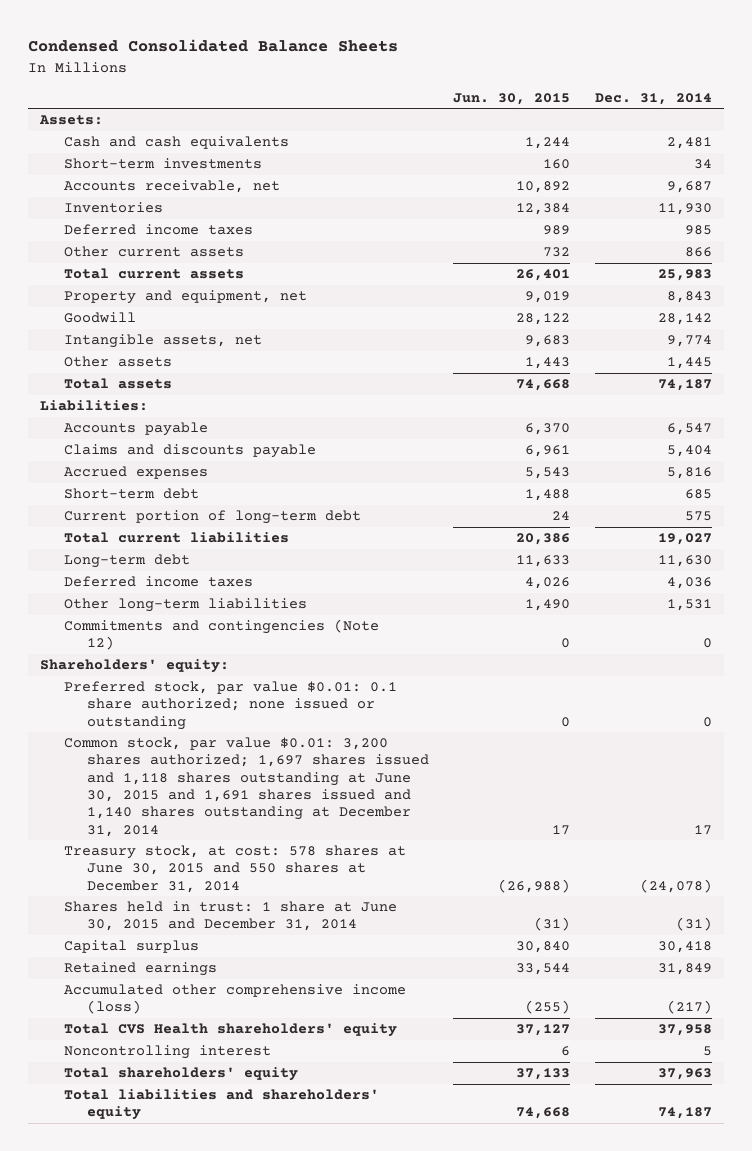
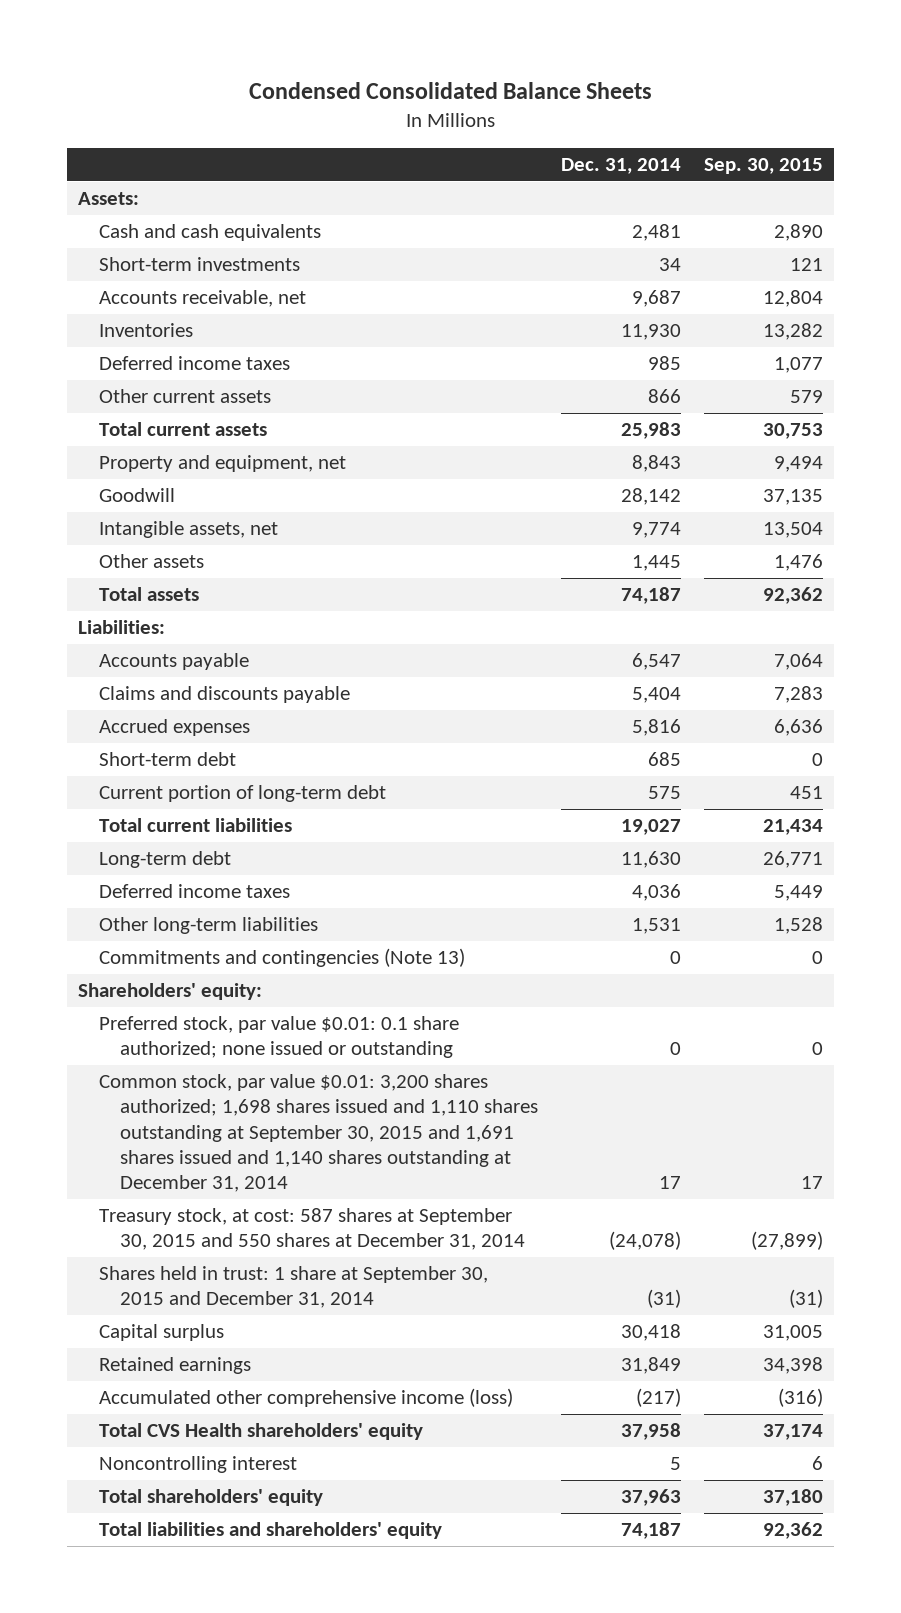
[453,92,571,105] Jun. 30, 2015 -> none
none -> [703,158,823,175] Sep. 30, 2015
[63,619,379,651] Commitments and contingencies (Note 12) -> [99,948,466,968] Commitments and contingencies (Note 13)
[63,737,430,837] Common stock, par value $0.01: 3,200 shares authorized; 1,697 shares issued and 1,118 shares outstanding at June 30, 2015 and 1,691 shares issued and 1,140 shares outstanding at December 31, 2014 -> [99,1074,539,1192] Common stock, par value $0.01: 3,200 shares authorized; 1,698 shares issued and 1,110 shares outstanding at September 30, 2015 and 1,691 shares issued and 1,140 shares outstanding at December 31, 2014
[63,845,406,893] Treasury stock, at cost: 578 shares at June 30, 2015 and 550 shares at December 31, 2014 -> [99,1208,526,1251] Treasury stock, at cost: 587 shares at September 30, 2015 and 550 shares at December 31, 2014
[63,901,397,932] Shares held in trust: 1 share at June 30, 2015 and December 31, 2014 -> [99,1266,489,1309] Shares held in trust: 1 share at September 30, 2015 and December 31, 2014

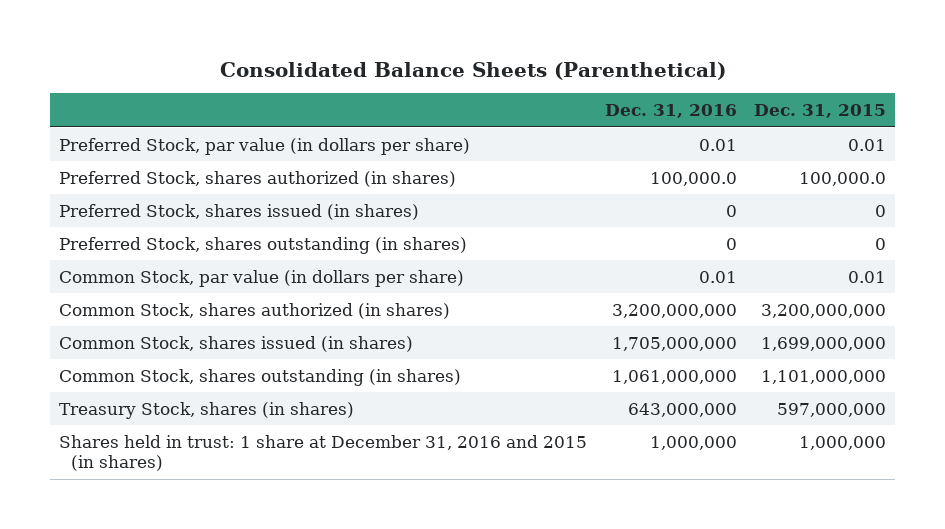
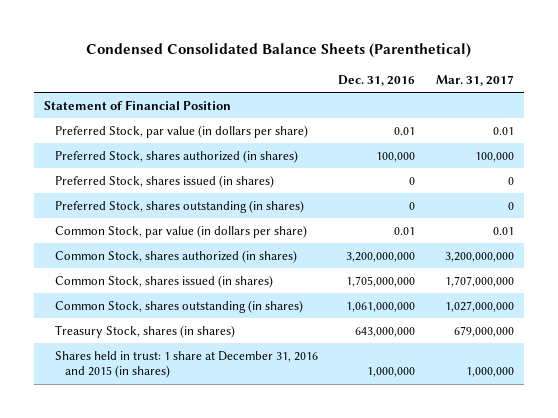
[219,61,726,80] Consolidated Balance Sheets (Parenthetical) -> [86,43,472,59] Condensed Consolidated Balance Sheets (Parenthetical)
[753,104,886,119] Dec. 31, 2015 -> none
none -> [435,75,514,87] Mar. 31, 2017
none -> [44,99,232,110] Statement of Financial Position
[649,171,737,186] 100,000.0 -> [376,151,416,162] 100,000

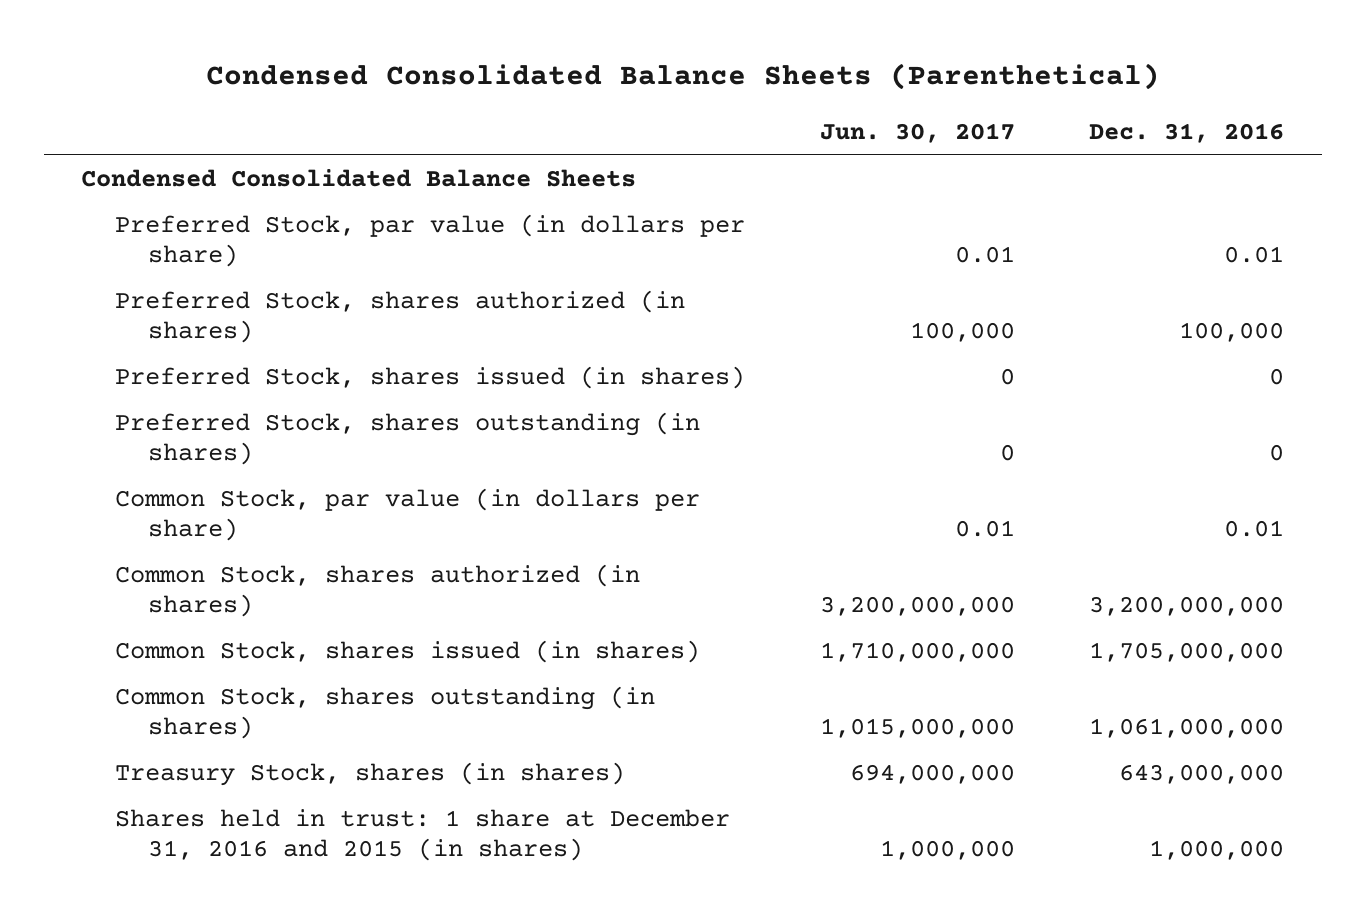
[435,75,514,87] Mar. 31, 2017 -> none
none -> [819,123,1015,144] Jun. 30, 2017
[44,99,232,110] Statement of Financial Position -> [81,169,637,188] Condensed Consolidated Balance Sheets

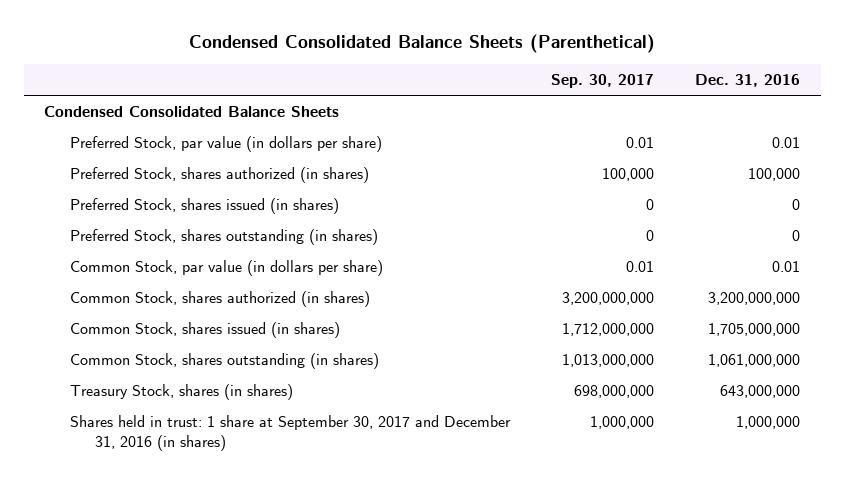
[819,123,1015,144] Jun. 30, 2017 -> none
none -> [550,74,654,89] Sep. 30, 2017
[114,809,730,862] Shares held in trust: 1 share at December 31, 2016 and 2015 (in shares) -> [69,415,511,452] Shares held in trust: 1 share at September 30, 2017 and December 31, 2016 (in shares)

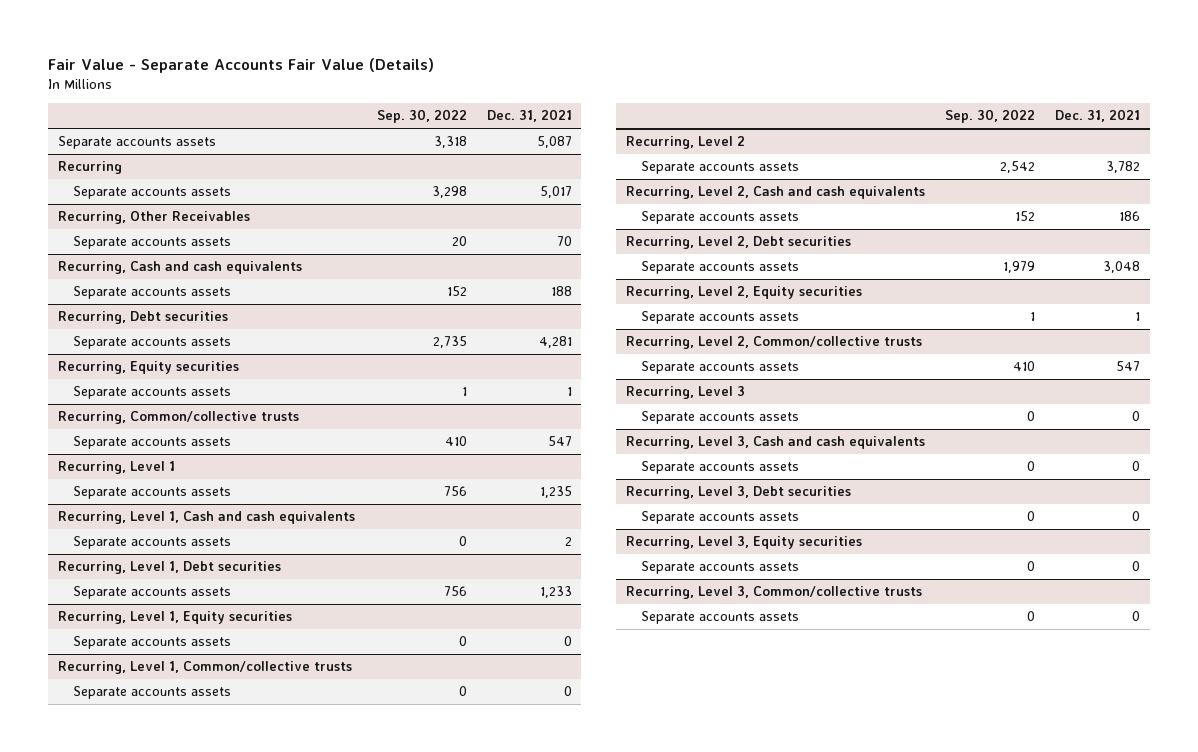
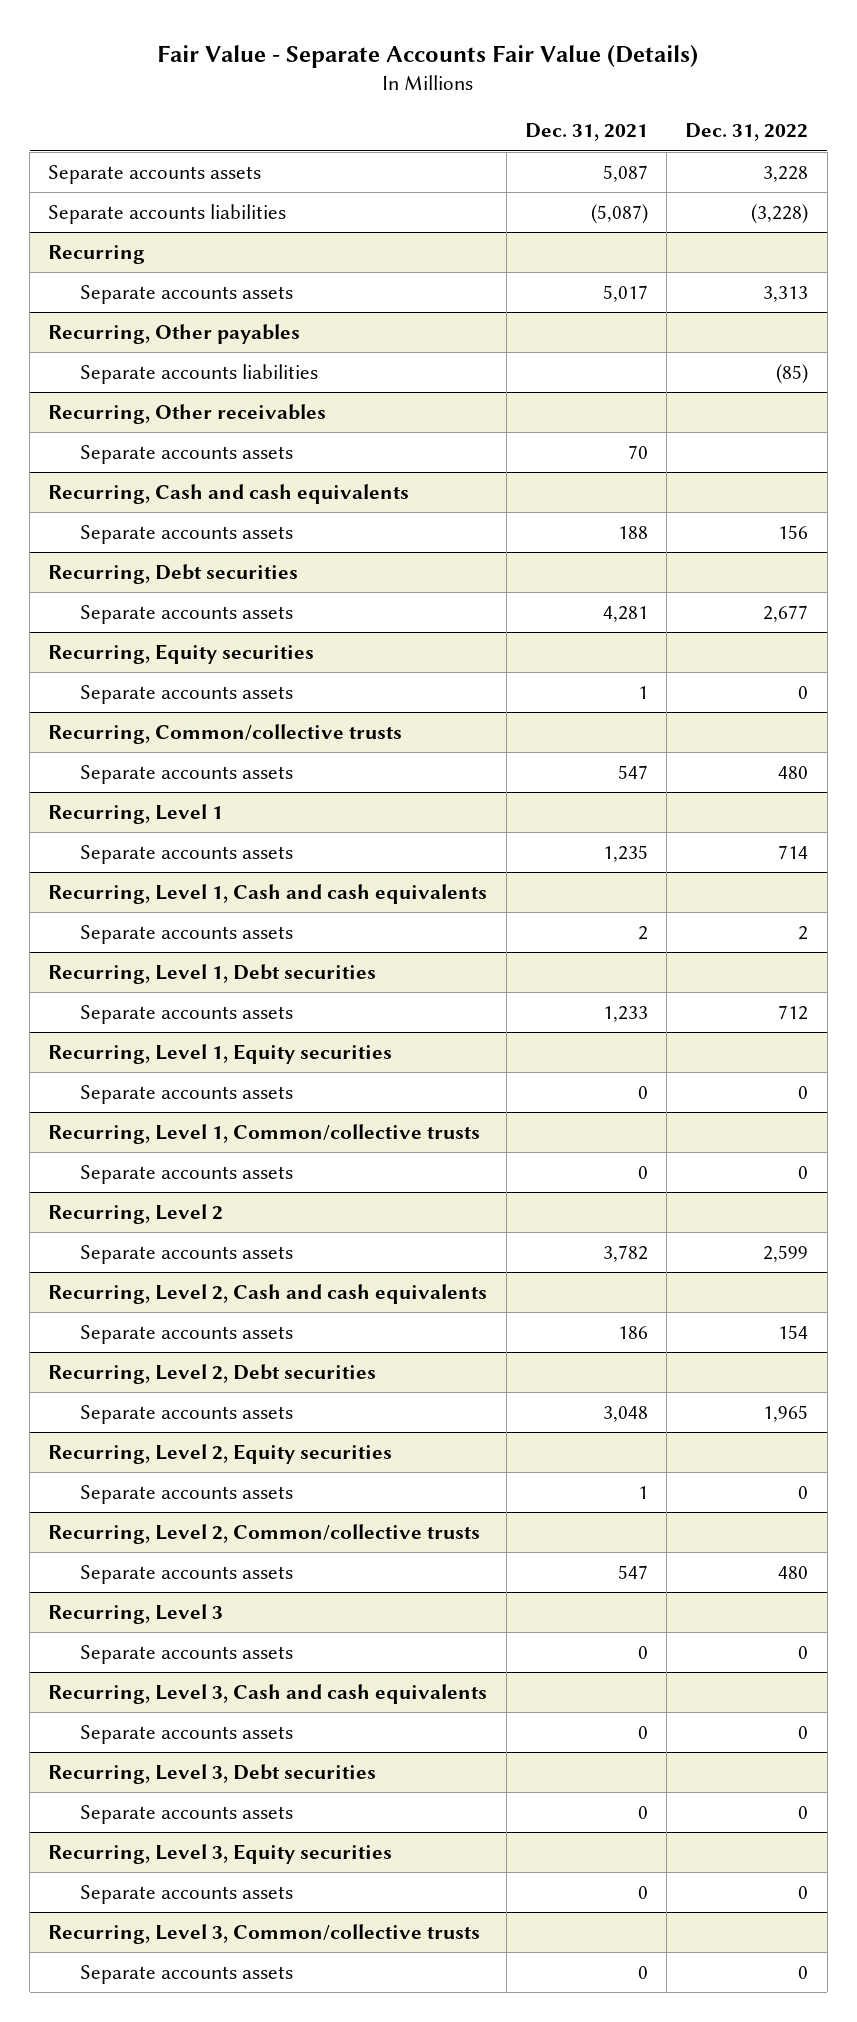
[376,109,467,124] Sep. 30, 2022 -> none
none -> [685,123,809,142] Dec. 31, 2022
none -> [48,203,287,224] Separate accounts liabilities
none -> [48,323,301,344] Recurring, Other payables
none -> [80,363,319,384] Separate accounts liabilities
[58,211,251,225] Recurring, Other Receivables -> [48,403,327,424] Recurring, Other receivables

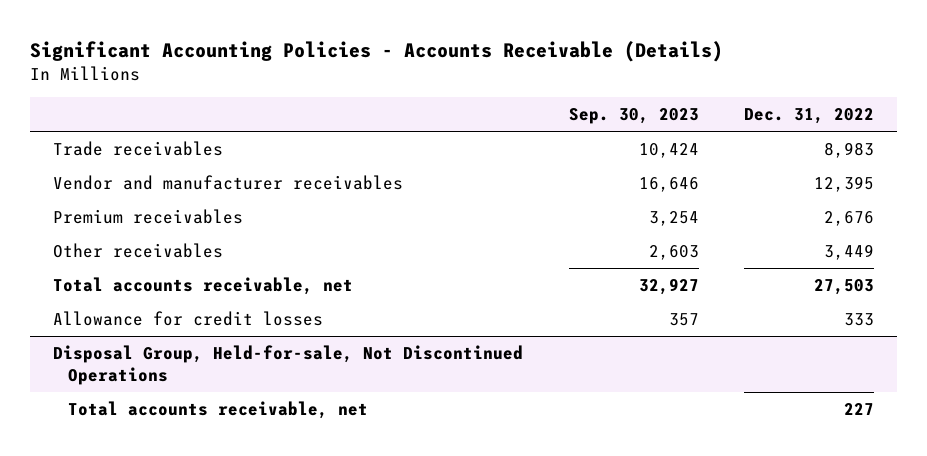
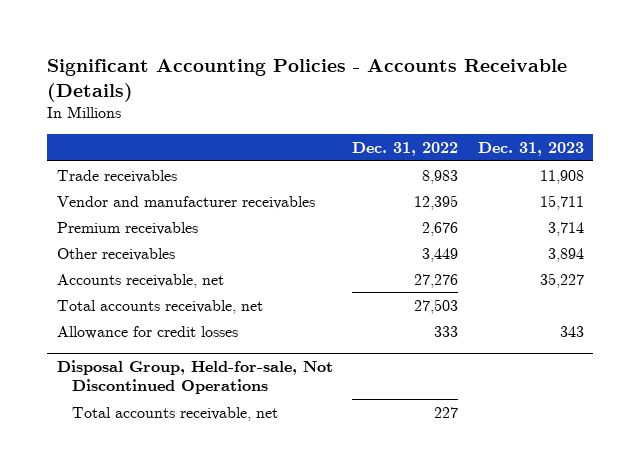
[568,108,699,125] Sep. 30, 2023 -> none
none -> [477,141,584,156] Dec. 31, 2023
none -> [56,273,224,288] Accounts receivable, net

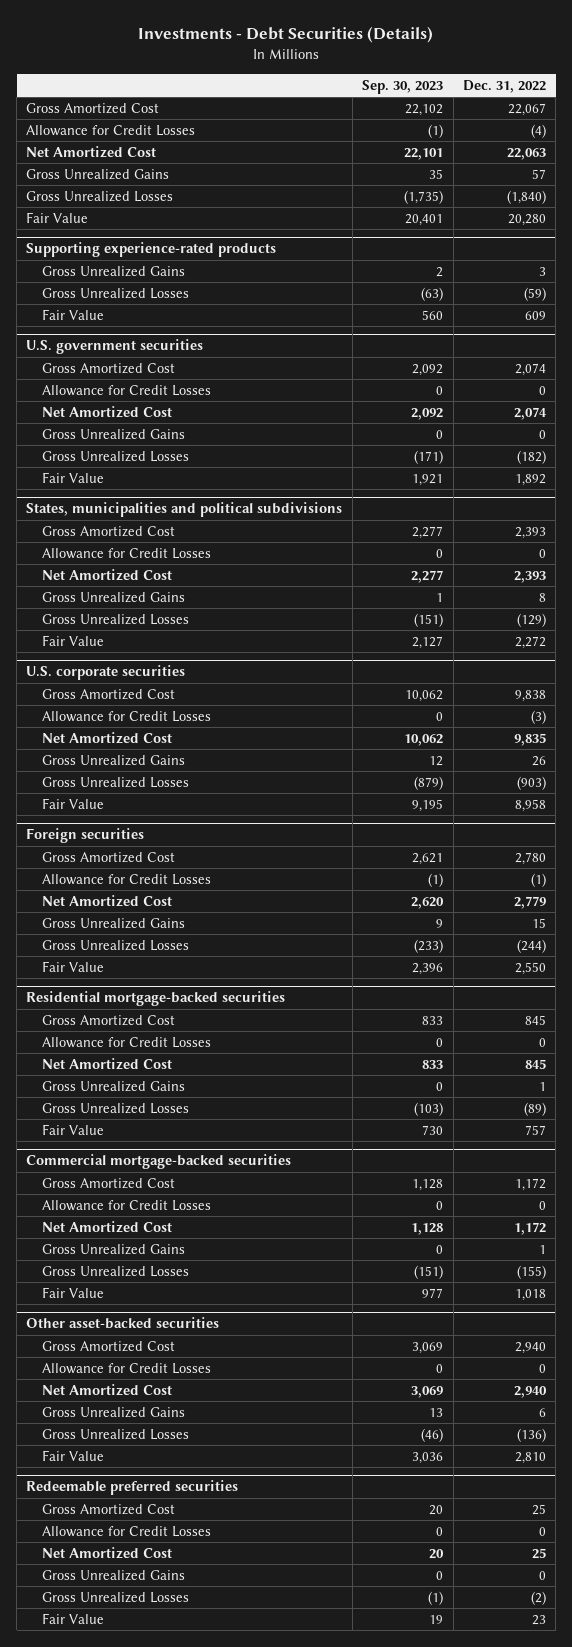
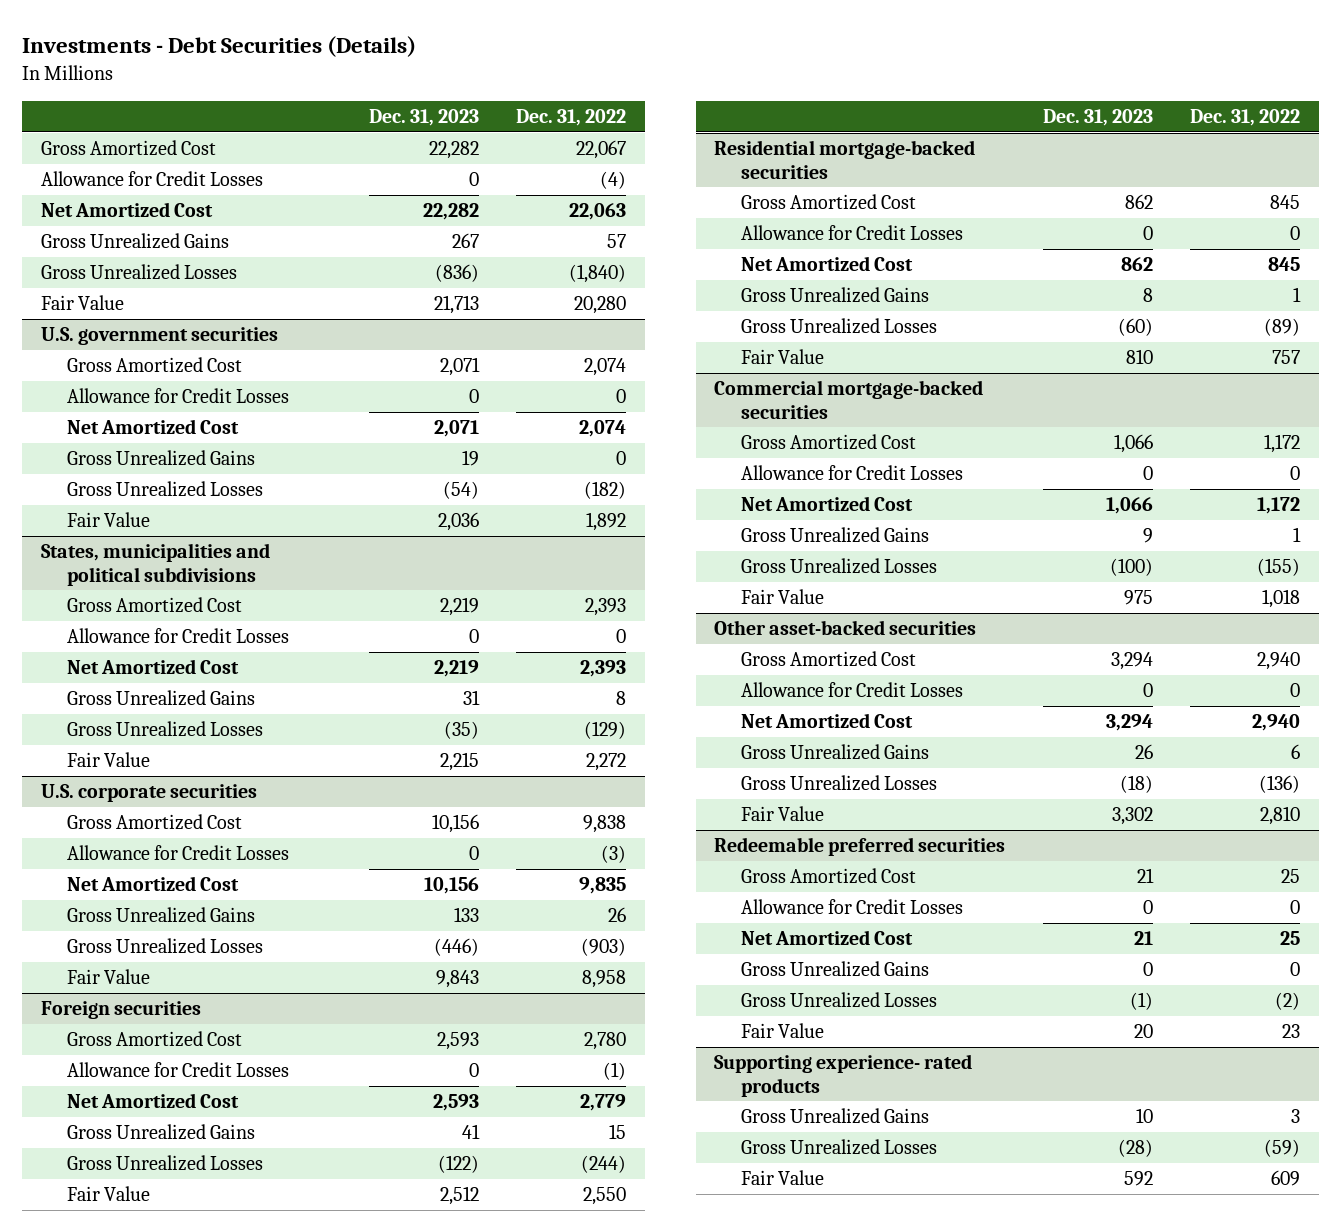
[362,79,444,94] Sep. 30, 2023 -> none
none -> [369,109,480,127] Dec. 31, 2023
[26,242,277,258] Supporting experience-rated products -> none
[42,265,186,277] Gross Unrealized Gains -> none
[42,287,190,299] Gross Unrealized Losses -> none
[42,308,105,320] Fair Value -> none
none -> [714,1054,973,1097] Supporting experience- rated products
none -> [740,1108,929,1125] Gross Unrealized Gains
none -> [740,1139,937,1156] Gross Unrealized Losses
none -> [740,1170,824,1186] Fair Value

